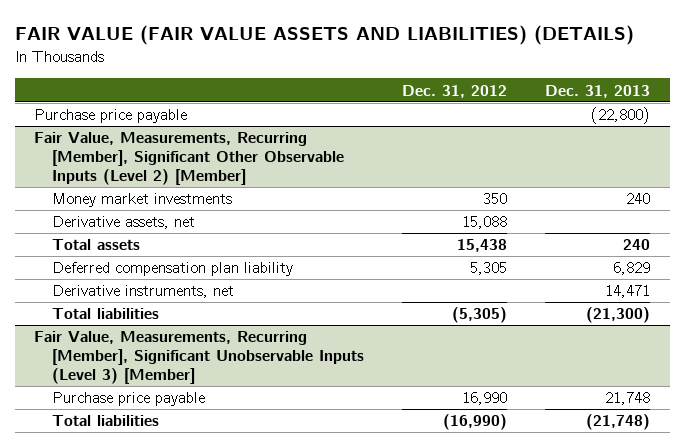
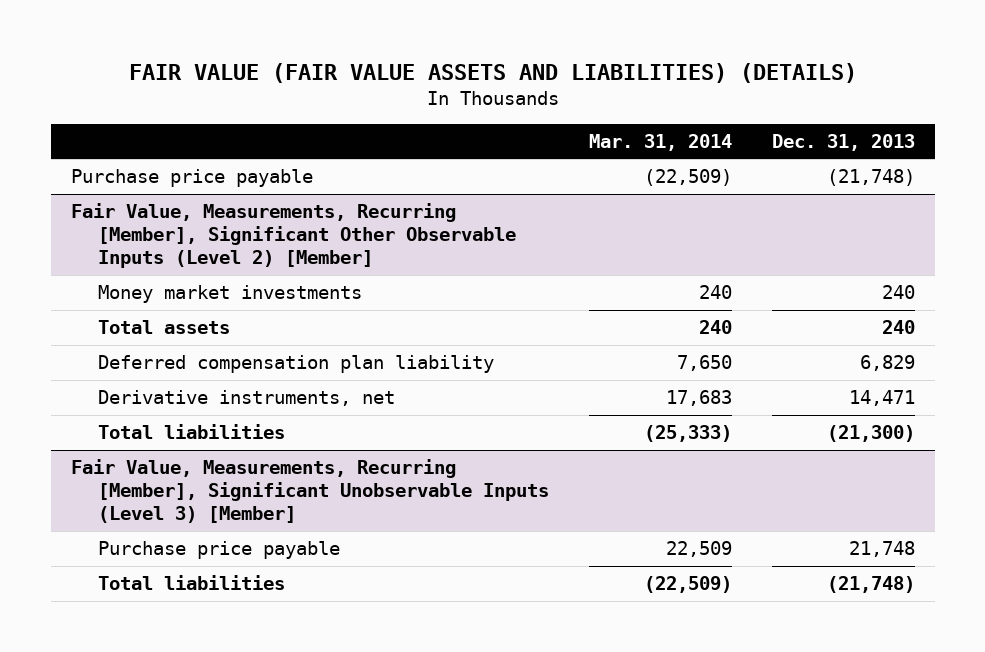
[402,84,508,98] Dec. 31, 2012 -> none
none -> [588,133,732,151] Mar. 31, 2014
[591,107,651,125] (22,800) -> [826,169,915,187] (21,748)
[51,216,195,230] Derivative assets, net -> none

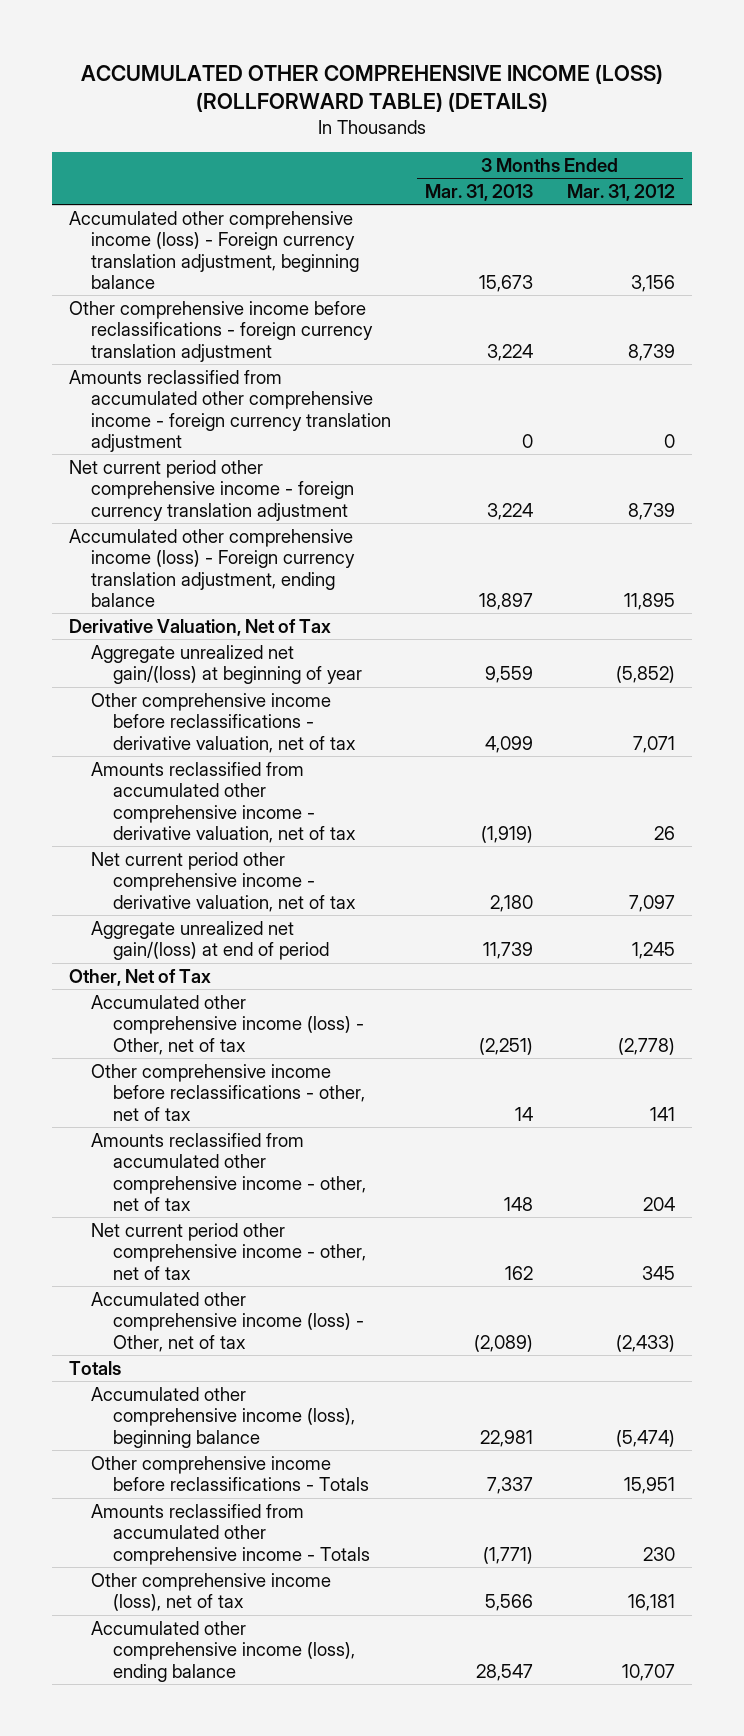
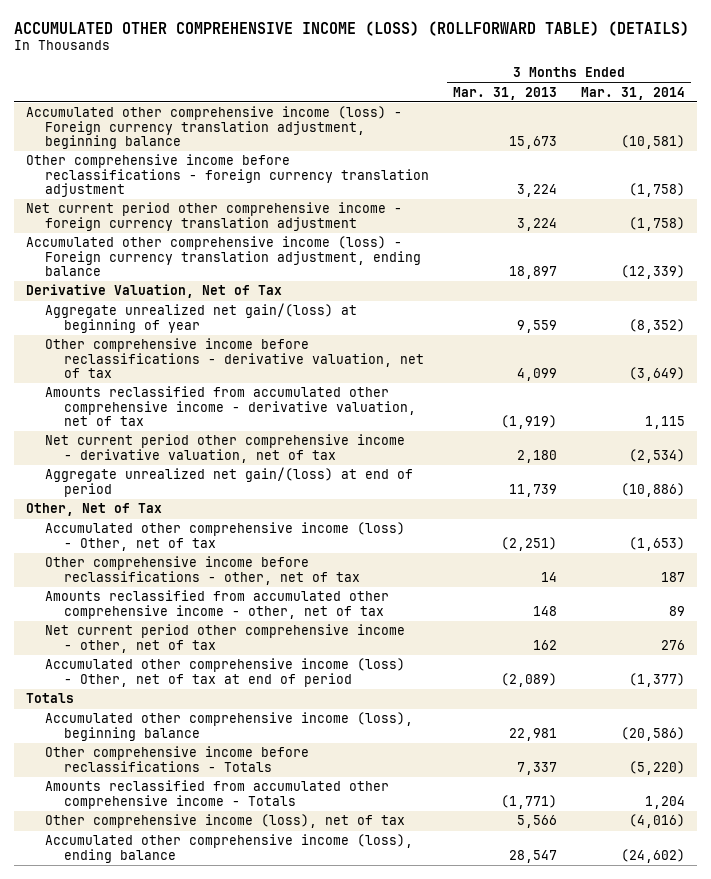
[566,183,675,201] Mar. 31, 2012 -> none
none -> [581,86,686,100] Mar. 31, 2014
[69,369,392,452] Amounts reclassified from accumulated other comprehensive income - foreign currency translation adjustment -> none
[91,1291,365,1352] Accumulated other comprehensive income (loss) - Other, net of tax -> [45,658,406,687] Accumulated other comprehensive income (loss) - Other, net of tax at end of period

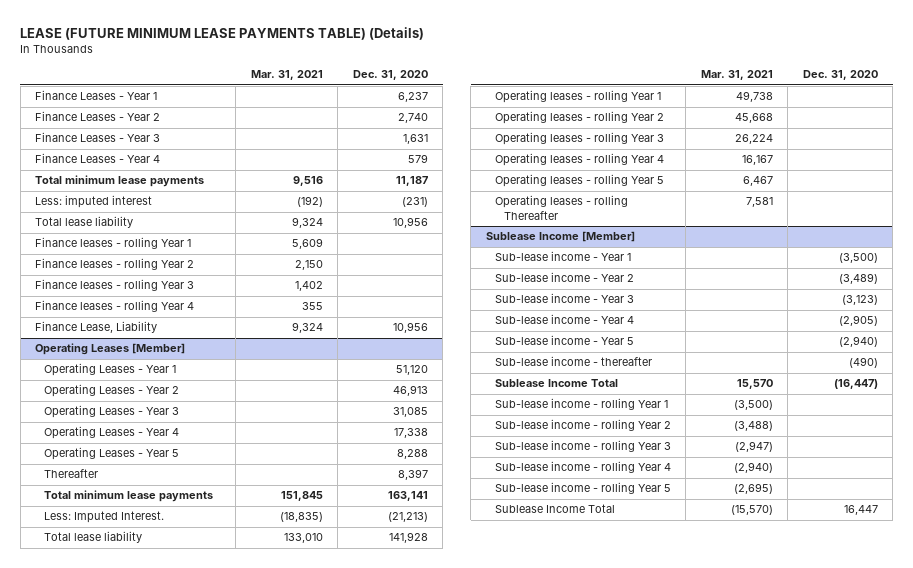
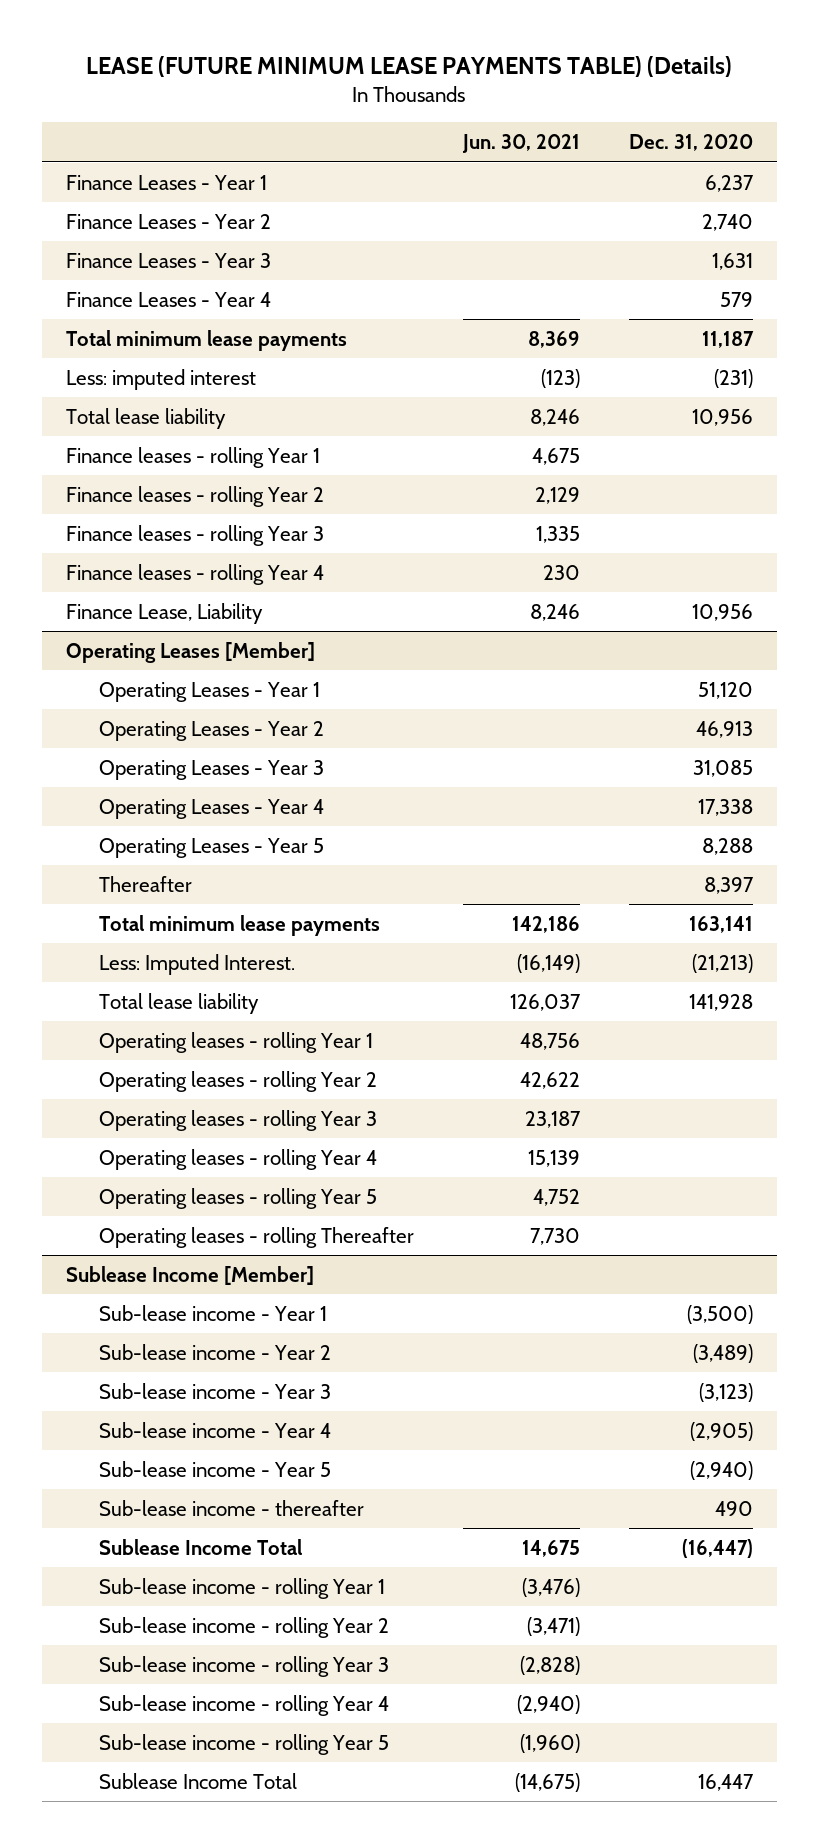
[250,70,323,81] Mar. 31, 2021 -> none
none -> [461,134,580,154] Jun. 30, 2021
[848,357,878,369] (490) -> [714,1500,753,1516] 490

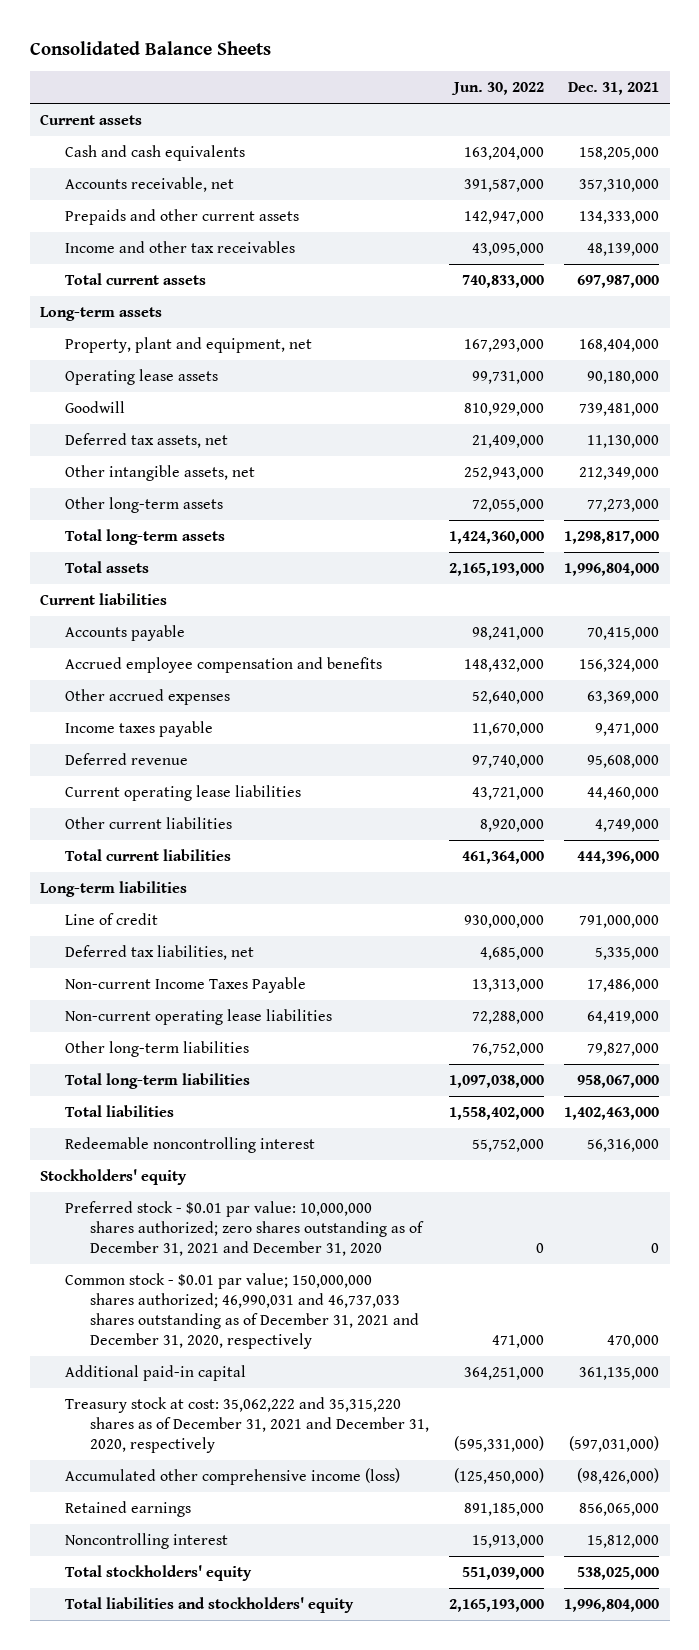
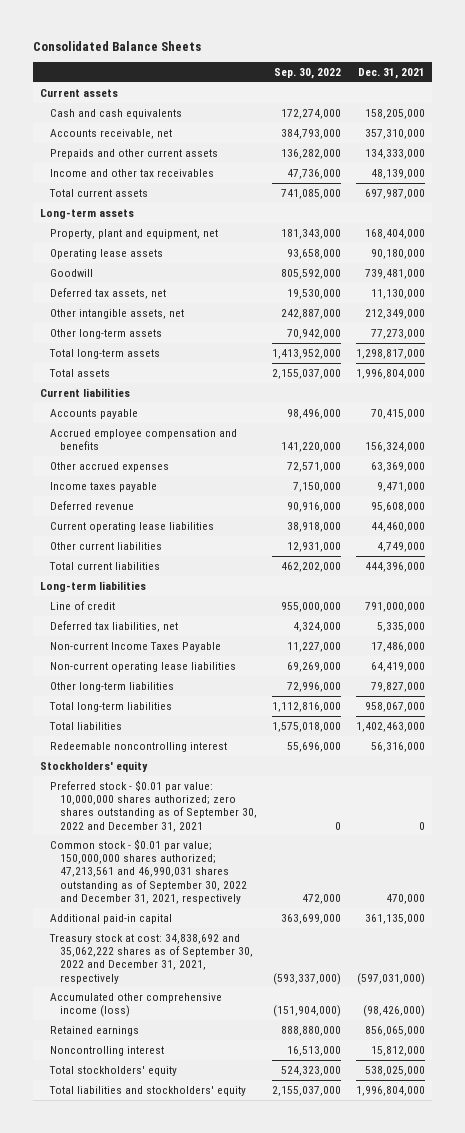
[450,82,544,96] Jun. 30, 2022 -> none
none -> [273,67,341,79] Sep. 30, 2022
[64,1201,424,1257] Preferred stock - $0.01 par value: 10,000,000 shares authorized; zero shares outstanding as of December 31, 2021 and December 31, 2020 -> [50,779,257,832] Preferred stock - $0.01 par value: 10,000,000 shares authorized; zero shares outstanding as of September 30, 2022 and December 31, 2021
[64,1273,419,1350] Common stock - $0.01 par value; 150,000,000 shares authorized; 46,990,031 and 46,737,033 shares outstanding as of December 31, 2021 and December 31, 2020, respectively -> [50,838,247,904] Common stock - $0.01 par value; 150,000,000 shares authorized; 47,213,561 and 46,990,031 shares outstanding as of September 30, 2022 and December 31, 2021, respectively
[64,1397,429,1454] Treasury stock at cost: 35,062,222 and 35,315,220 shares as of December 31, 2021 and December 31, 2020, respectively -> [49,933,253,984] Treasury stock at cost: 34,838,692 and 35,062,222 shares as of September 30, 2022 and December 31, 2021, respectively

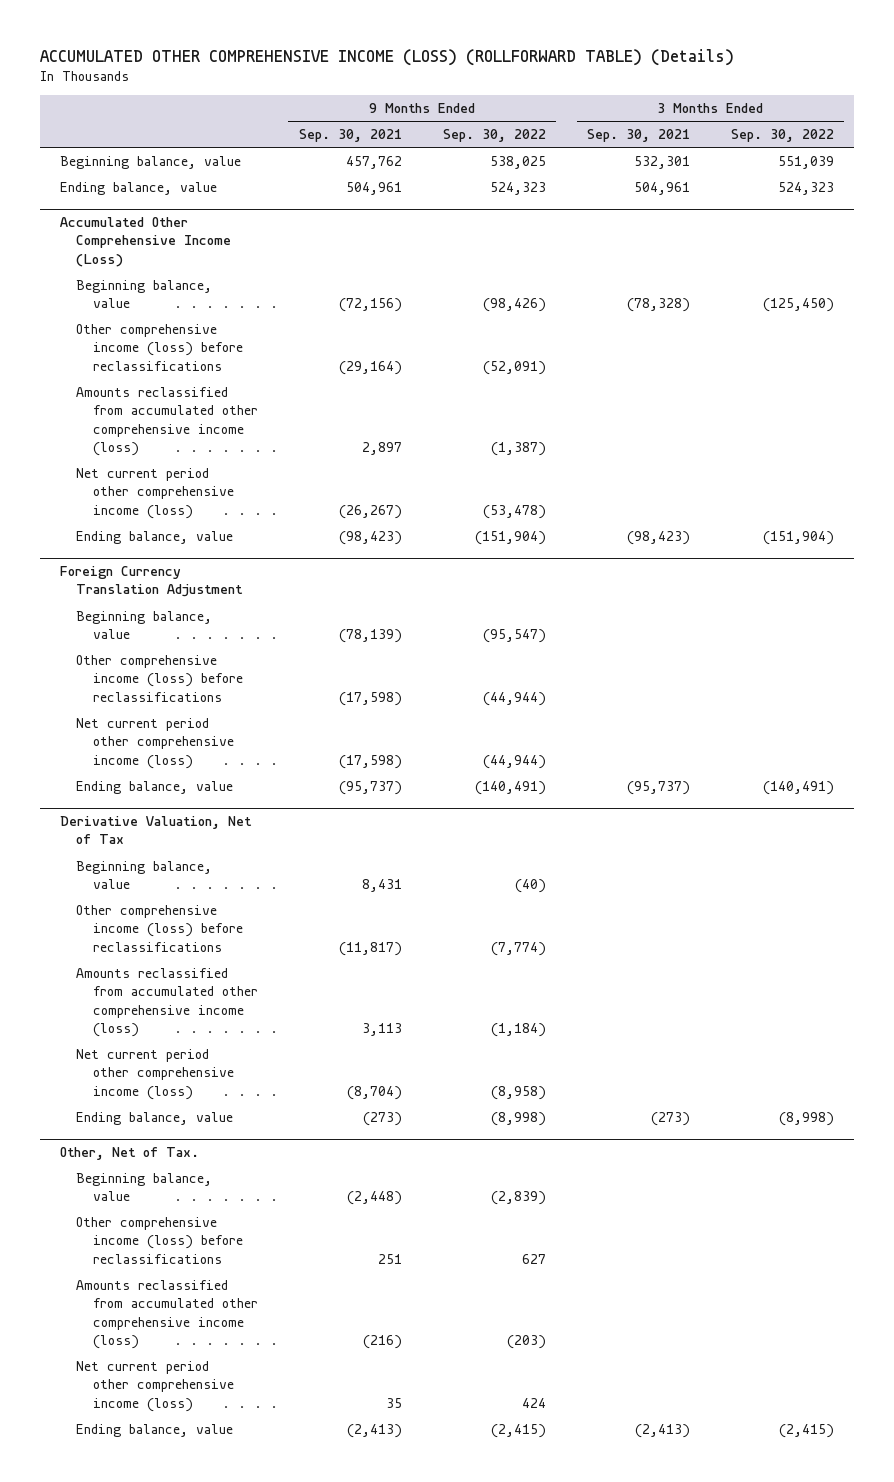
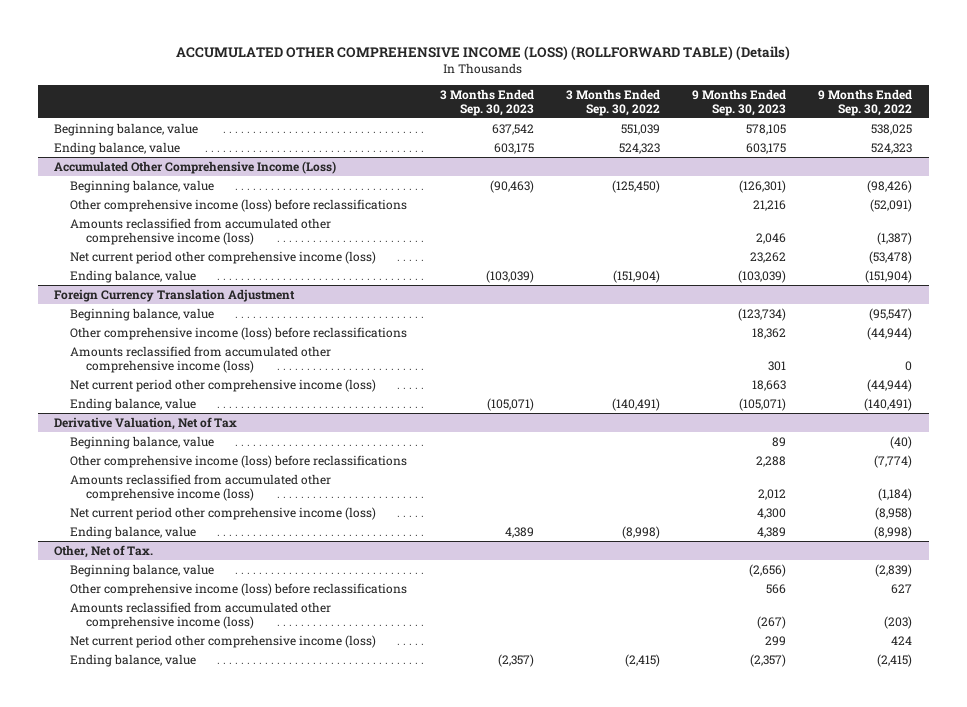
[298,129,402,143] Sep. 30, 2021 -> none
[586,129,690,143] Sep. 30, 2021 -> none
none -> [439,88,534,116] 3 Months Ended Sep. 30, 2023
none -> [692,88,787,116] 9 Months Ended Sep. 30, 2023
none -> [70,345,332,373] Amounts reclassified from accumulated other comprehensive income (loss)

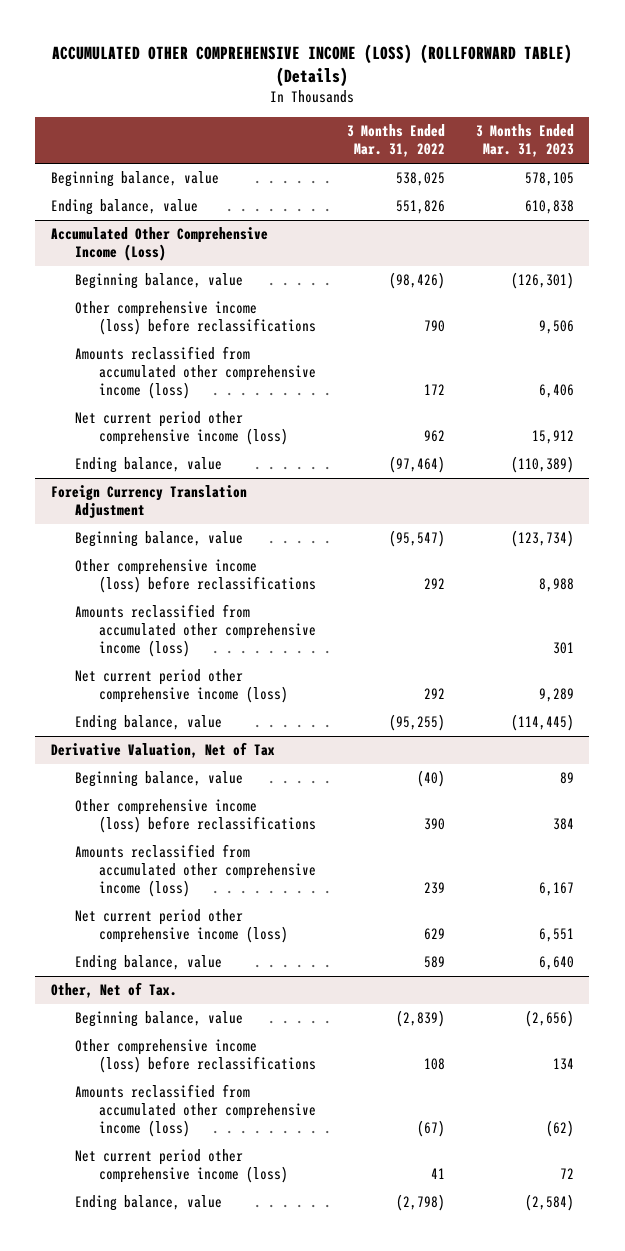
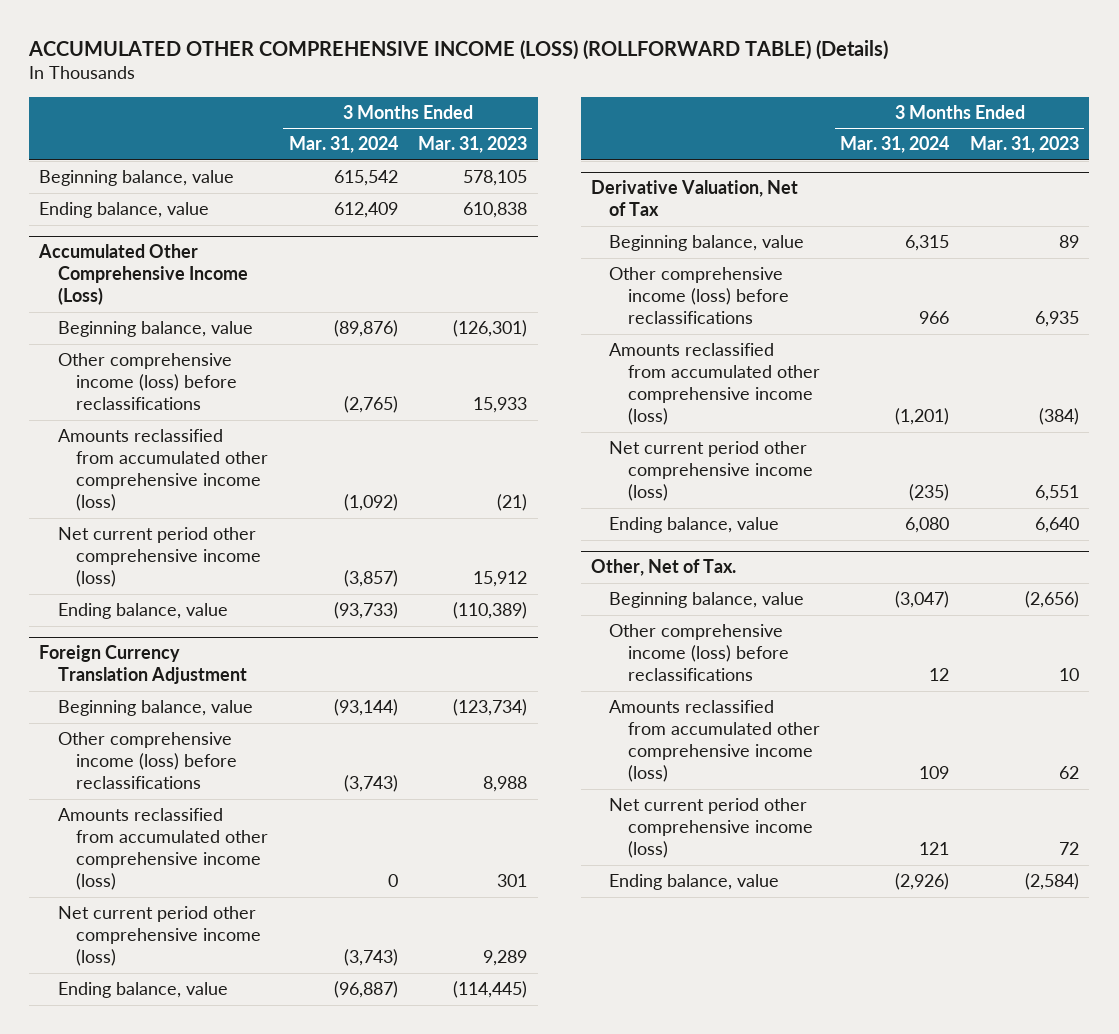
[346,124,445,158] 3 Months Ended Mar. 31, 2022 -> none
none -> [288,136,398,154] Mar. 31, 2024
[538,320,574,335] 9,506 -> [473,397,528,414] 15,933
[538,384,574,399] 6,406 -> [497,494,528,512] (21)
[552,818,574,831] 384 -> [1035,311,1080,328] 6,935
[538,882,574,897] 6,167 -> [1039,408,1080,426] (384)
[552,1058,574,1071] 134 -> [1059,668,1080,682] 10
[545,1120,574,1138] (62) -> [1059,766,1080,780] 62

